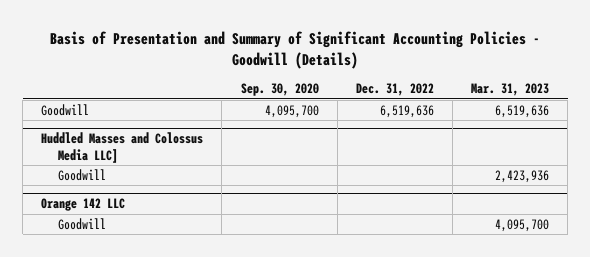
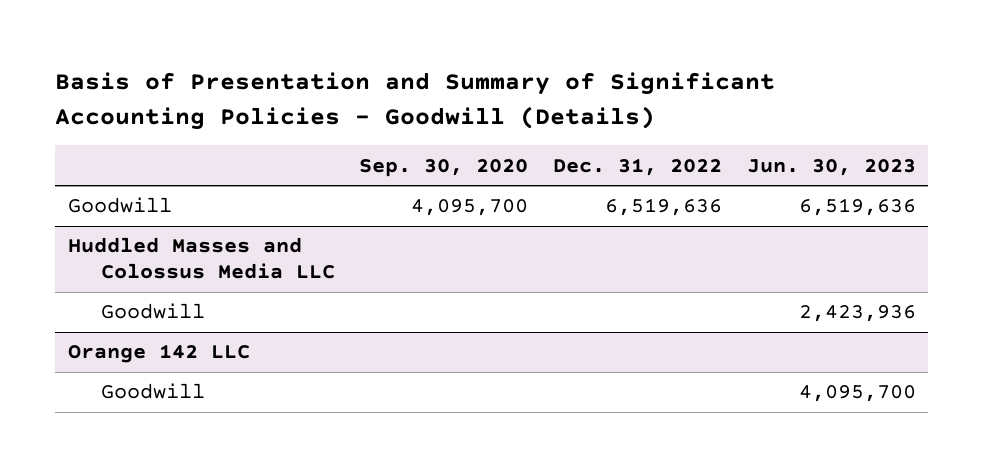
[471,83,550,97] Mar. 31, 2023 -> none
none -> [746,158,916,176] Jun. 30, 2023
[41,132,204,164] Huddled Masses and Colossus Media LLC] -> [67,237,335,280] Huddled Masses and Colossus Media LLC

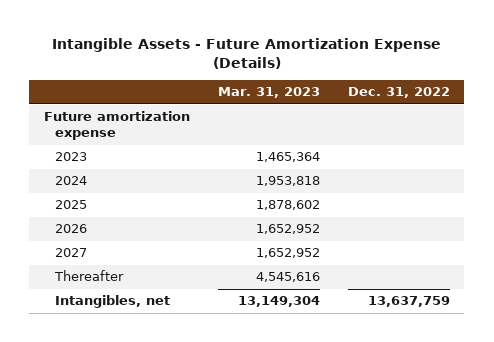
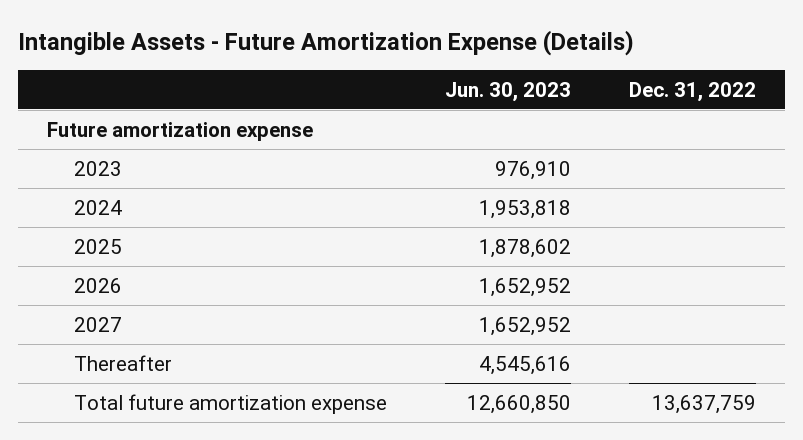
[217,87,320,99] Mar. 31, 2023 -> none
none -> [444,81,571,102] Jun. 30, 2023
[54,295,170,309] Intangibles, net -> [73,393,387,414] Total future amortization expense

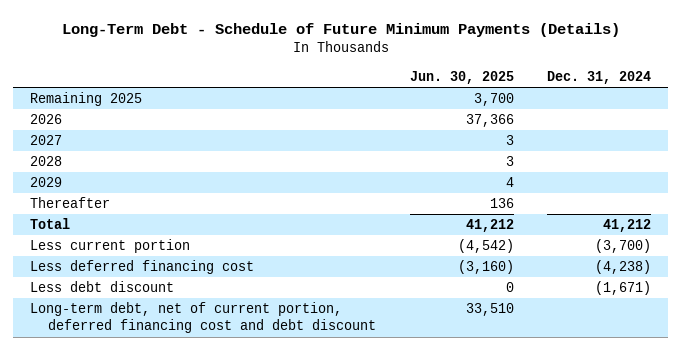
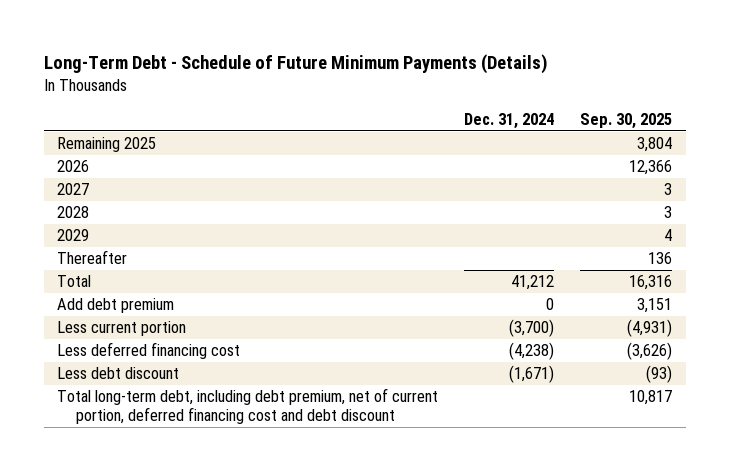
[409,71,514,85] Jun. 30, 2025 -> none
none -> [580,112,673,129] Sep. 30, 2025
none -> [56,298,174,314] Add debt premium
[29,302,377,334] Long-term debt, net of current portion, deferred financing cost and debt discount -> [56,388,438,425] Total long-term debt, including debt premium, net of current portion, deferred financing cost and debt discount

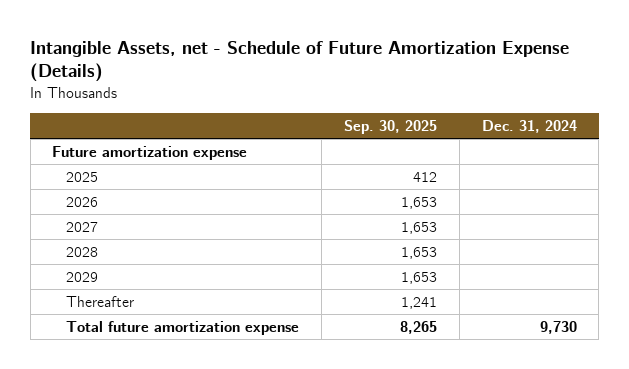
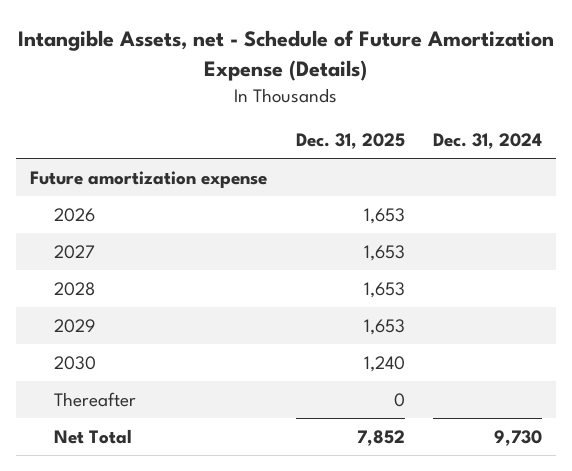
[343,119,437,134] Sep. 30, 2025 -> none
none -> [295,132,405,149] Dec. 31, 2025
[66,171,99,182] 2025 -> none
none -> [53,356,96,371] 2030
[66,320,300,335] Total future amortization expense -> [53,429,132,445] Net Total

